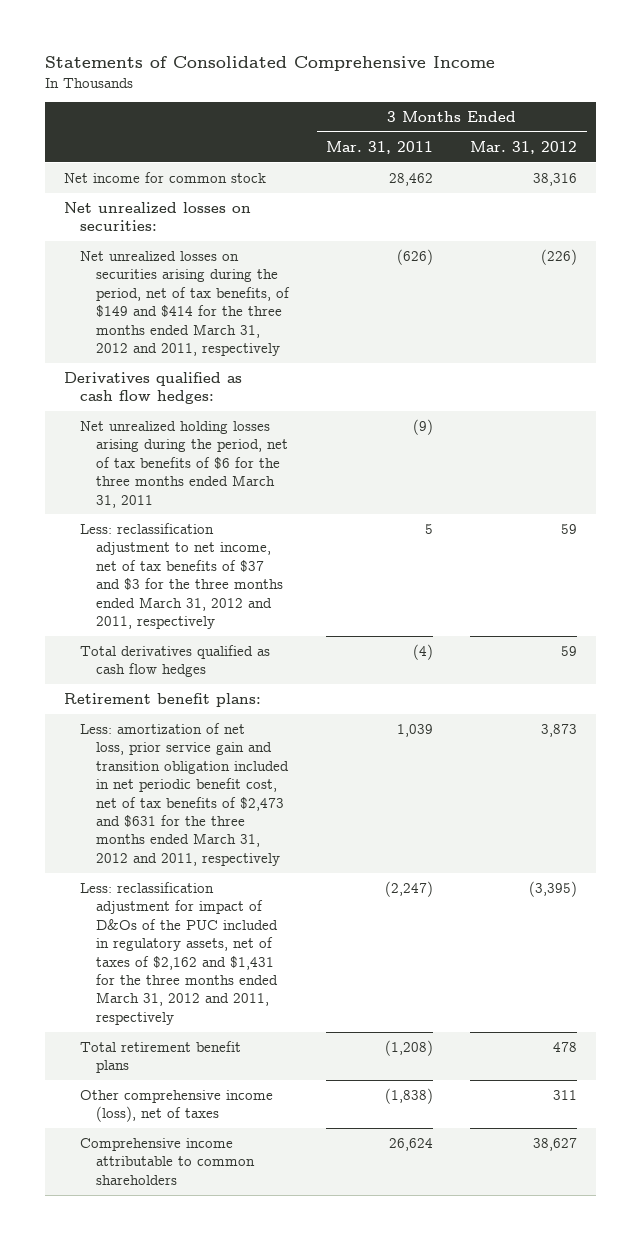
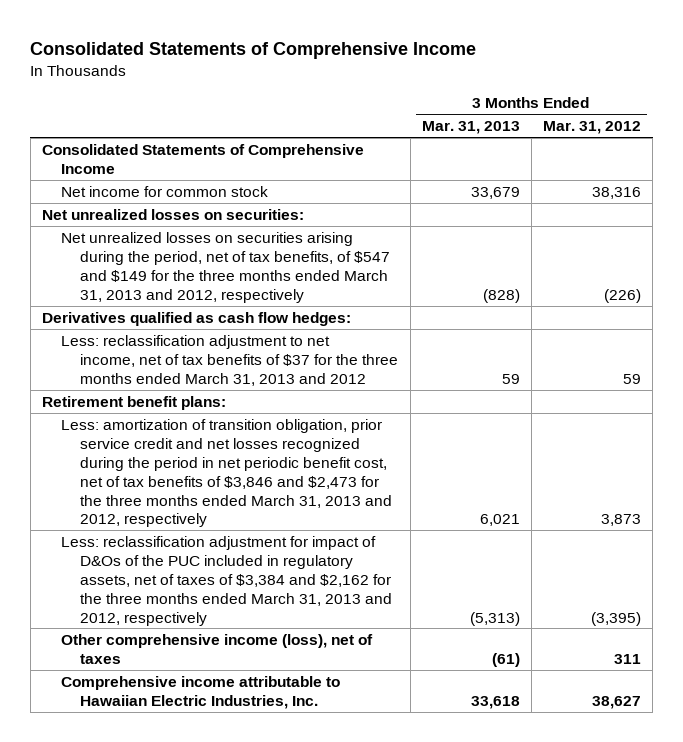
[45,55,496,71] Statements of Consolidated Comprehensive Income -> [30,41,477,59] Consolidated Statements of Comprehensive Income
[326,140,434,154] Mar. 31, 2011 -> none
none -> [421,121,520,135] Mar. 31, 2013
none -> [41,143,364,174] Consolidated Statements of Comprehensive Income
[80,250,291,356] Net unrealized losses on securities arising during the period, net of tax benefits, of $149 and $414 for the three months ended March 31, 2012 and 2011, respectively -> [61,231,391,303] Net unrealized losses on securities arising during the period, net of tax benefits, of $547 and $149 for the three months ended March 31, 2013 and 2012, respectively
[80,420,289,508] Net unrealized holding losses arising during the period, net of tax benefits of $6 for the three months ended March 31, 2011 -> none
[80,644,271,678] Total derivatives qualified as cash flow hedges -> none
[80,522,284,629] Less: reclassification adjustment to net income, net of tax benefits of $37 and $3 for the three months ended March 31, 2012 and 2011, respectively -> [61,334,399,386] Less: reclassification adjustment to net income, net of tax benefits of $37 for the three months ended March 31, 2013 and 2012
[80,1040,242,1074] Total retirement benefit plans -> none
[80,722,290,866] Less: amortization of net loss, prior service gain and transition obligation included in net periodic benefit cost, net of tax benefits of $2,473 and $631 for the three months ended March 31, 2012 and 2011, respectively -> [61,418,393,528] Less: amortization of transition obligation, prior service credit and net losses recognized during the period in net periodic benefit cost, net of tax benefits of $3,846 and $2,473 for the three months ended March 31, 2013 and 2012, respectively
[80,881,279,1025] Less: reclassification adjustment for impact of D&Os of the PUC included in regulatory assets, net of taxes of $2,162 and $1,431 for the three months ended March 31, 2012 and 2011, respectively -> [61,535,393,626] Less: reclassification adjustment for impact of D&Os of the PUC included in regulatory assets, net of taxes of $3,384 and $2,162 for the three months ended March 31, 2013 and 2012, respectively
[80,1137,256,1185] Comprehensive income attributable to common shareholders -> [61,675,341,709] Comprehensive income attributable to Hawaiian Electric Industries, Inc.

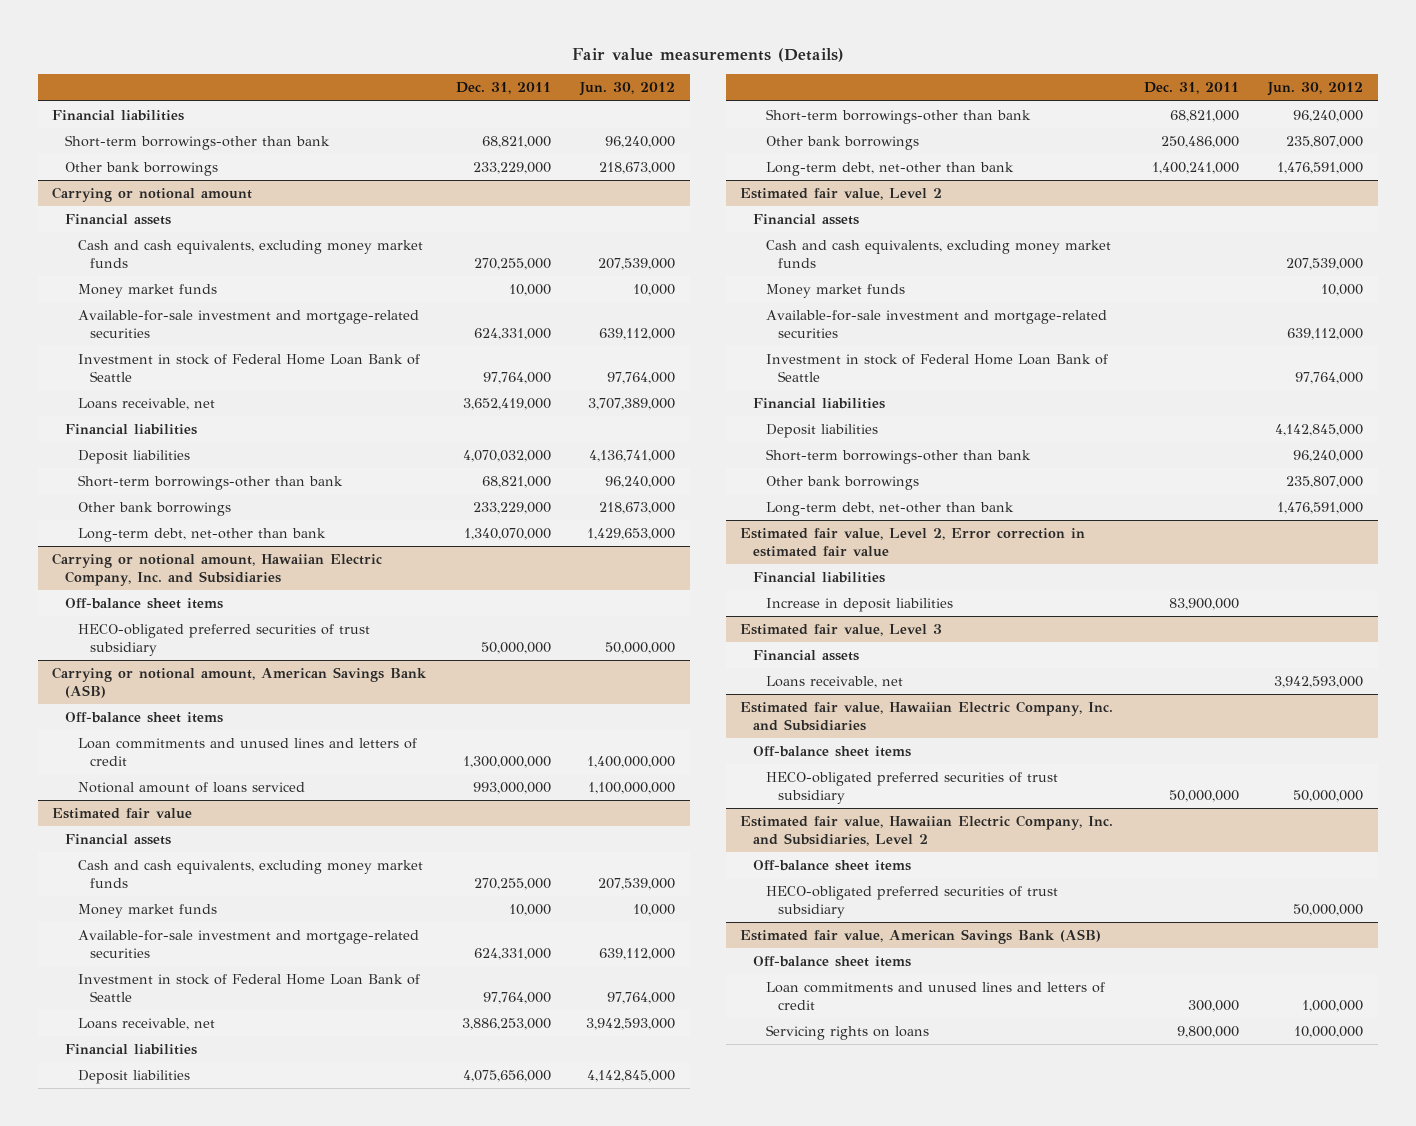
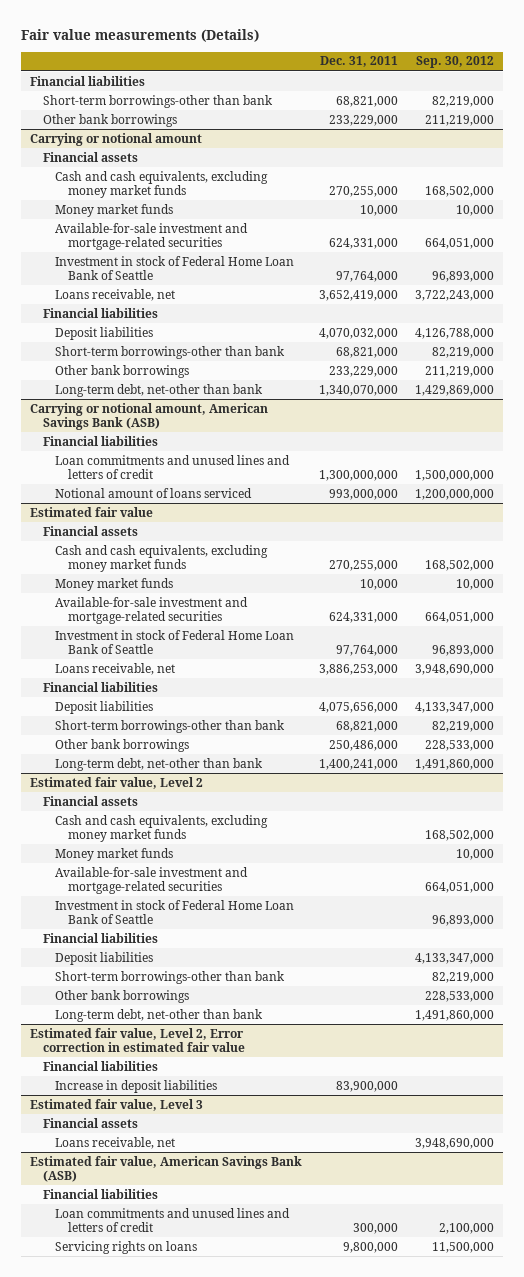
[579,82,676,97] Jun. 30, 2012 -> none
none -> [416,56,495,69] Sep. 30, 2012
[52,553,383,586] Carrying or notional amount, Hawaiian Electric Company, Inc. and Subsidiaries -> none
[65,598,224,610] Off-balance sheet items -> none
[77,624,370,656] HECO-obligated preferred securities of trust subsidiary -> none
[65,712,224,724] Off-balance sheet items -> none
none -> [42,435,158,446] Financial liabilities
[740,701,1114,731] Estimated fair value, Hawaiian Electric Company, Inc. and Subsidiaries -> none
[752,746,911,758] Off-balance sheet items -> none
[765,772,1058,804] HECO-obligated preferred securities of trust subsidiary -> none
[740,815,1114,846] Estimated fair value, Hawaiian Electric Company, Inc. and Subsidiaries, Level 2 -> none
[752,860,911,872] Off-balance sheet items -> none
[765,886,1058,918] HECO-obligated preferred securities of trust subsidiary -> none
[752,956,911,968] Off-balance sheet items -> none
none -> [42,1188,158,1199] Financial liabilities

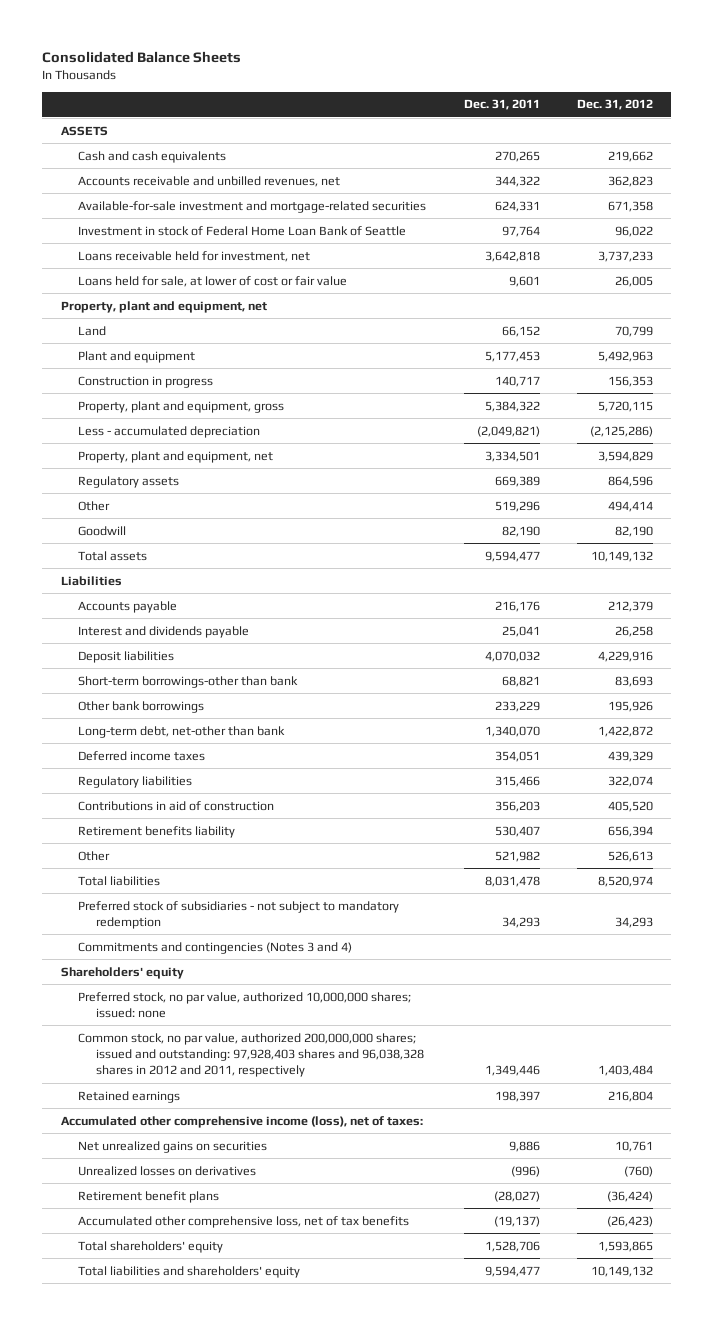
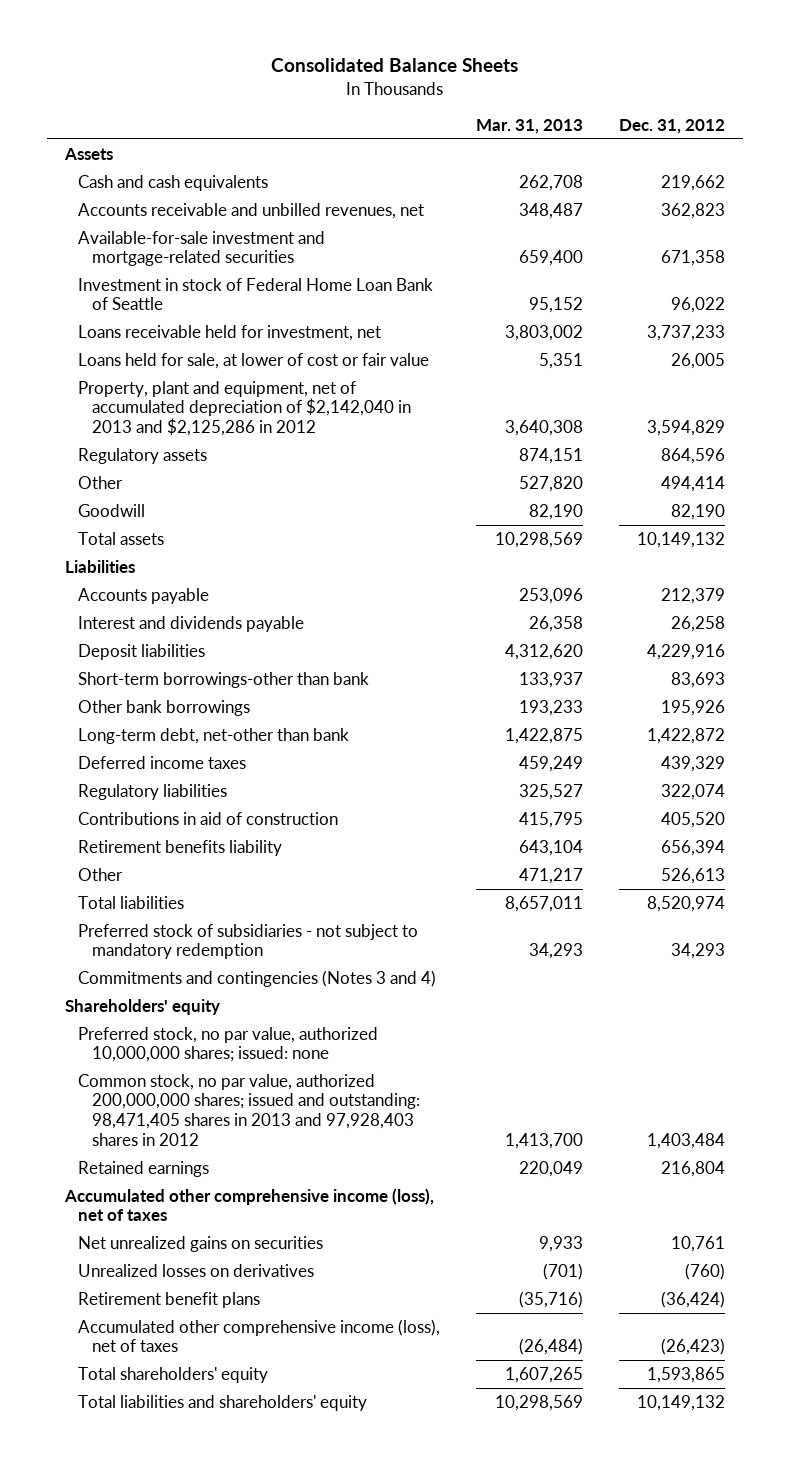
[463,99,540,111] Dec. 31, 2011 -> none
none -> [475,119,583,135] Mar. 31, 2013
[60,125,108,136] ASSETS -> [63,147,113,160] Assets
[60,300,267,313] Property, plant and equipment, net -> none
[78,325,107,336] Land -> none
[78,350,196,363] Plant and equipment -> none
[78,375,214,388] Construction in progress -> none
[78,400,285,413] Property, plant and equipment, gross -> none
[78,425,261,438] Less - accumulated depreciation -> none
[78,450,274,463] Property, plant and equipment, net -> [78,380,411,437] Property, plant and equipment, net of accumulated depreciation of $2,142,040 in 2013 and $2,125,286 in 2012
[78,1032,424,1078] Common stock, no par value, authorized 200,000,000 shares; issued and outstanding: 97,928,403 shares and 96,038,328 shares in 2012 and 2011, respectively -> [78,1073,420,1146] Common stock, no par value, authorized 200,000,000 shares; issued and outstanding: 98,471,405 shares in 2013 and 97,928,403 shares in 2012
[60,1115,423,1128] Accumulated other comprehensive income (loss), net of taxes: -> [63,1187,434,1222] Accumulated other comprehensive income (loss), net of taxes
[78,1215,410,1228] Accumulated other comprehensive loss, net of tax benefits -> [78,1318,441,1353] Accumulated other comprehensive income (loss), net of taxes

